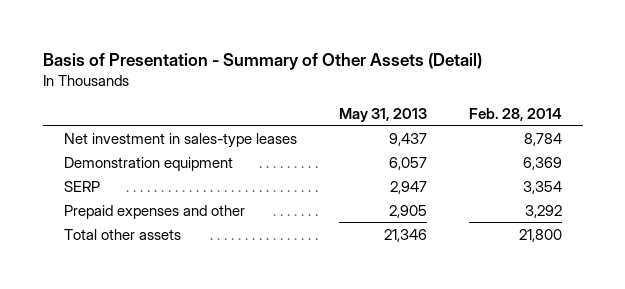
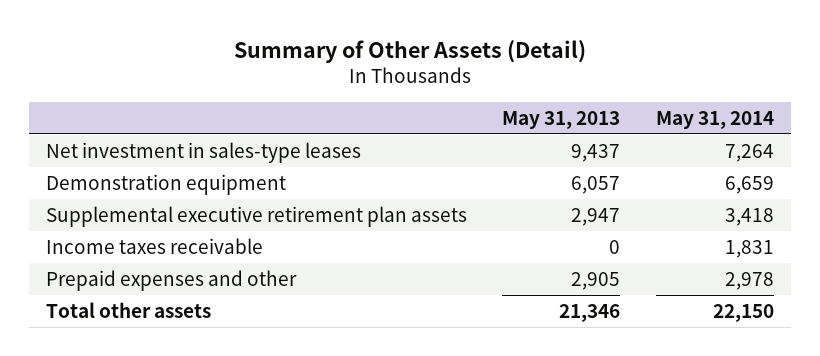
[42,52,482,70] Basis of Presentation - Summary of Other Assets (Detail) -> [233,39,586,63] Summary of Other Assets (Detail)
[468,107,562,121] Feb. 28, 2014 -> none
none -> [655,110,774,129] May 31, 2014
[63,180,100,192] SERP -> [46,205,468,227] Supplemental executive retirement plan assets
none -> [46,237,264,254] Income taxes receivable

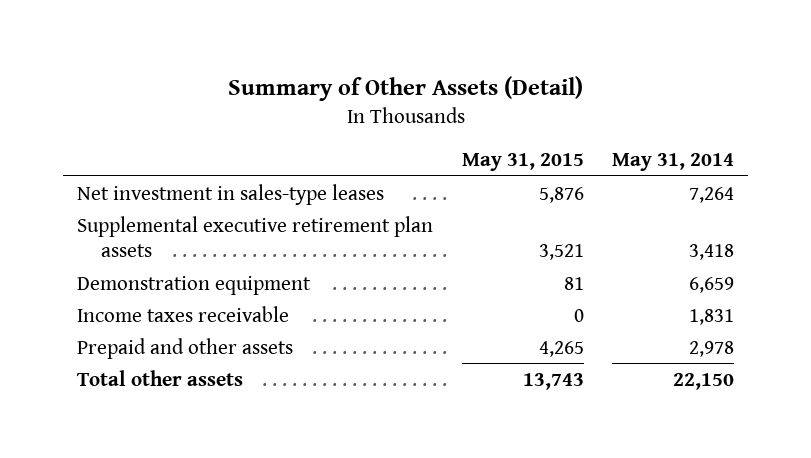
[502,110,621,129] May 31, 2013 -> none
none -> [461,152,584,171] May 31, 2015
[46,173,287,195] Demonstration equipment -> [77,275,312,295] Demonstration equipment
[46,269,298,291] Prepaid expenses and other -> [77,337,294,359] Prepaid and other assets

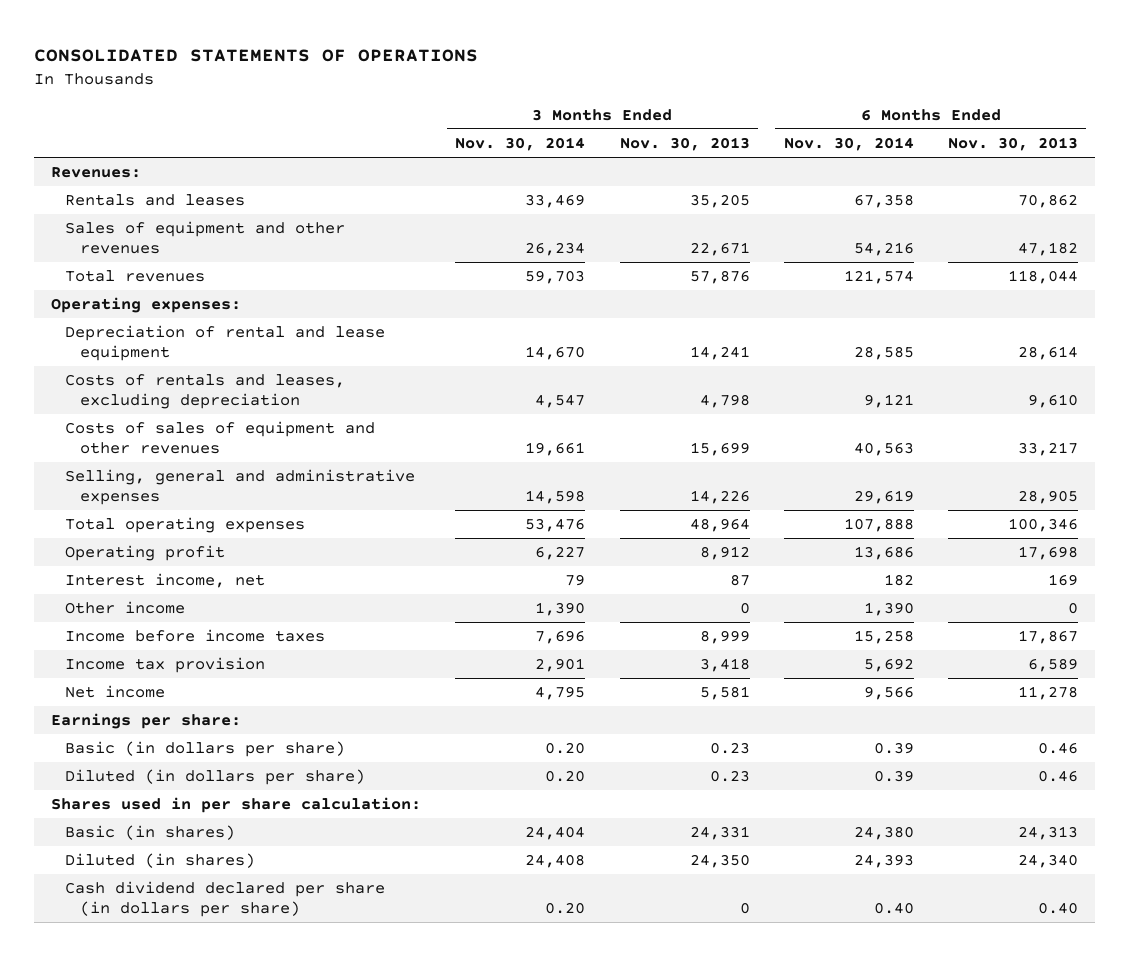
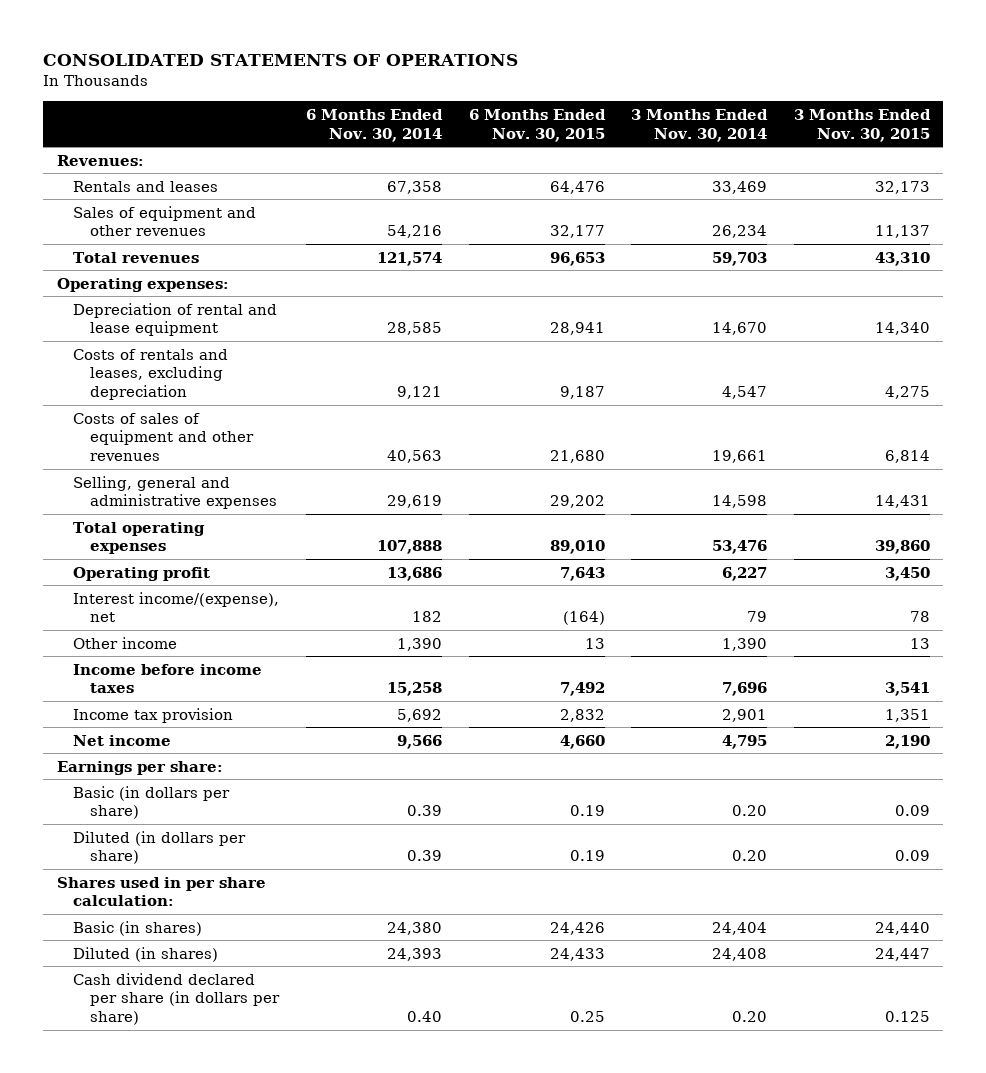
[619,136,750,151] Nov. 30, 2013 -> none
[947,136,1078,151] Nov. 30, 2013 -> none
none -> [468,108,606,142] 6 Months Ended Nov. 30, 2015
none -> [793,108,931,142] 3 Months Ended Nov. 30, 2015
[65,573,266,589] Interest income, net -> [73,591,280,623] Interest income/(expense), net

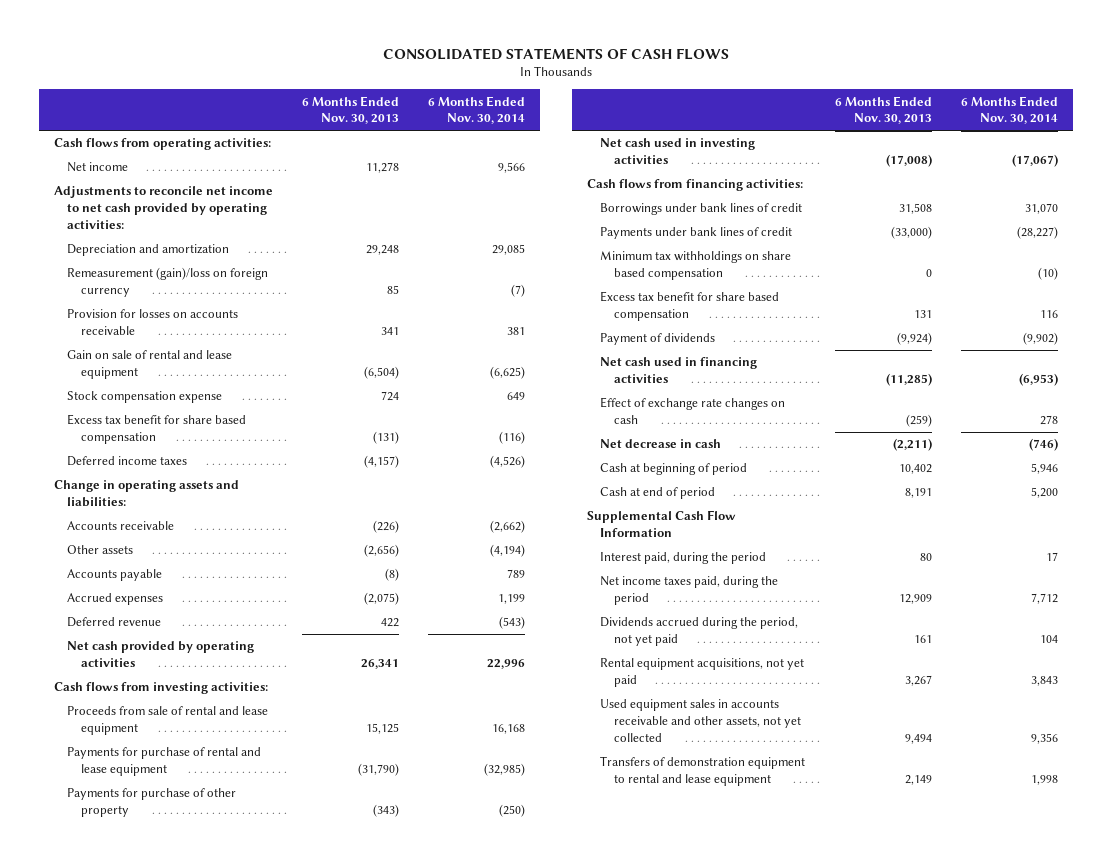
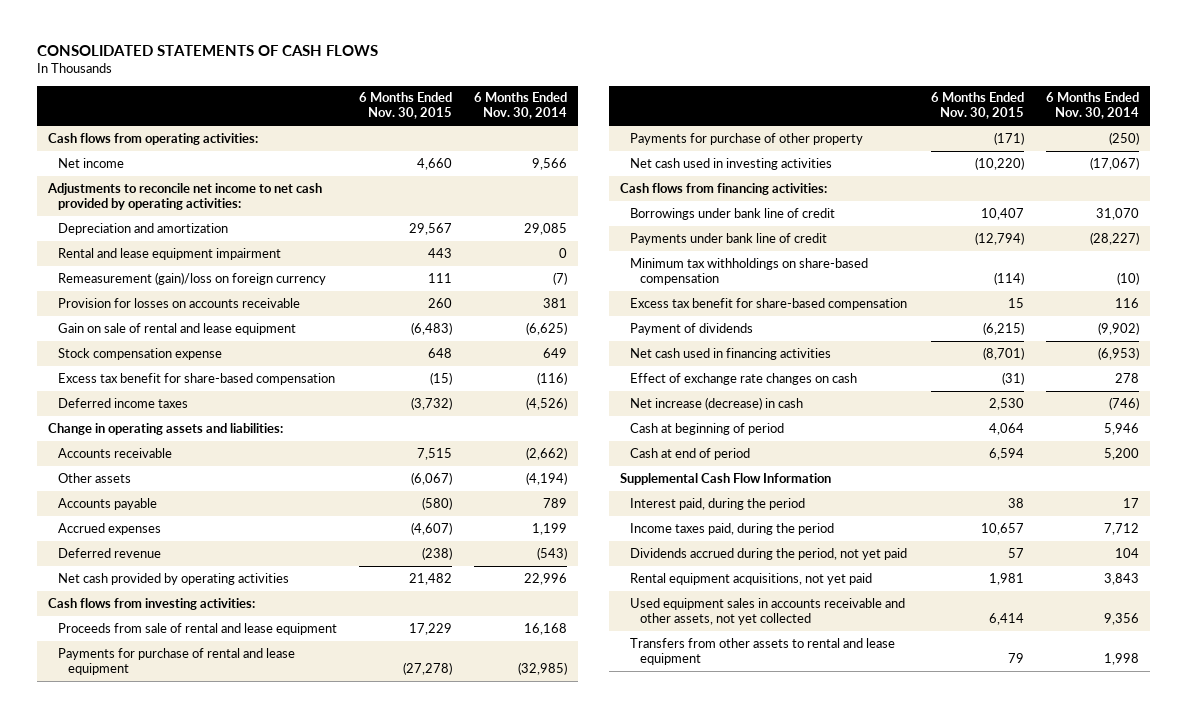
[301,95,399,125] 6 Months Ended Nov. 30, 2013 -> none
none -> [359,92,453,120] 6 Months Ended Nov. 30, 2015
none -> [58,247,282,260] Rental and lease equipment impairment
[67,414,247,445] Excess tax benefit for share based compensation -> [58,372,336,385] Excess tax benefit for share-based compensation
[600,203,803,216] Borrowings under bank lines of credit -> [630,207,836,220] Borrowings under bank line of credit
[600,227,793,240] Payments under bank lines of credit -> [630,232,828,245] Payments under bank line of credit
[600,251,792,281] Minimum tax withholdings on share based compensation -> [630,257,869,285] Minimum tax withholdings on share-based compensation
[600,291,780,322] Excess tax benefit for share based compensation -> [630,297,908,310] Excess tax benefit for share-based compensation
[600,439,722,449] Net decrease in cash -> [630,396,804,410] Net increase (decrease) in cash
[600,576,779,606] Net income taxes paid, during the period -> [630,522,835,535] Income taxes paid, during the period
[600,756,806,787] Transfers of demonstration equipment to rental and lease equipment -> [630,637,896,665] Transfers from other assets to rental and lease equipment

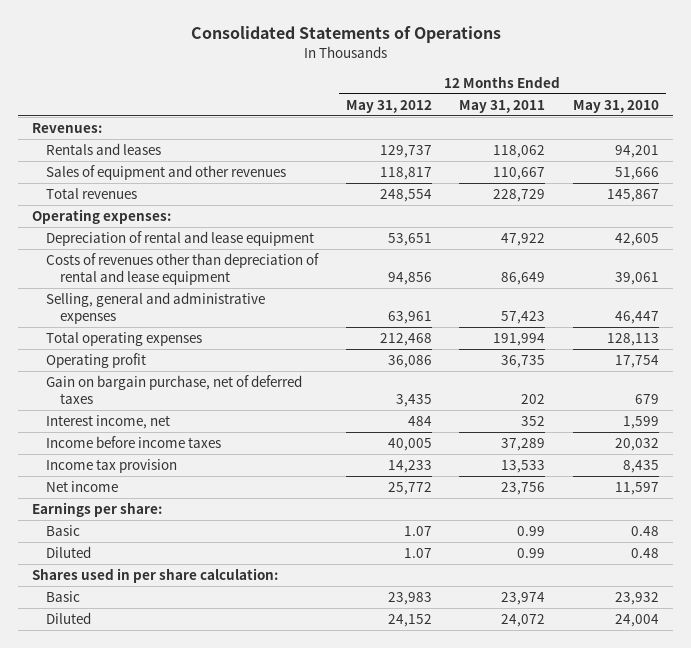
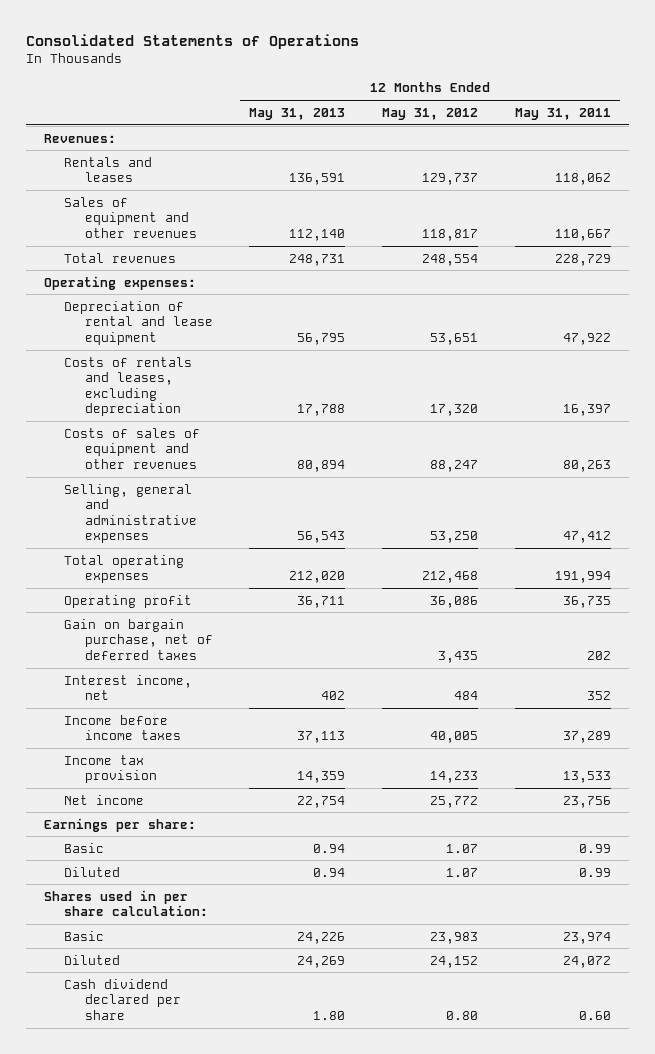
[573,99,660,113] May 31, 2010 -> none
none -> [249,107,346,120] May 31, 2013
none -> [64,356,193,417] Costs of rentals and leases, excluding depreciation
[45,253,319,285] Costs of revenues other than depreciation of rental and lease equipment -> [64,427,201,469] Costs of sales of equipment and other revenues
[387,271,432,285] 94,856 -> [430,459,479,472] 88,247
[501,271,546,285] 86,649 -> [563,459,612,472] 80,263
[387,310,432,324] 63,961 -> [430,531,479,544] 53,250
[501,310,546,324] 57,423 -> [563,531,612,544] 47,412
none -> [64,978,181,1020] Cash dividend declared per share

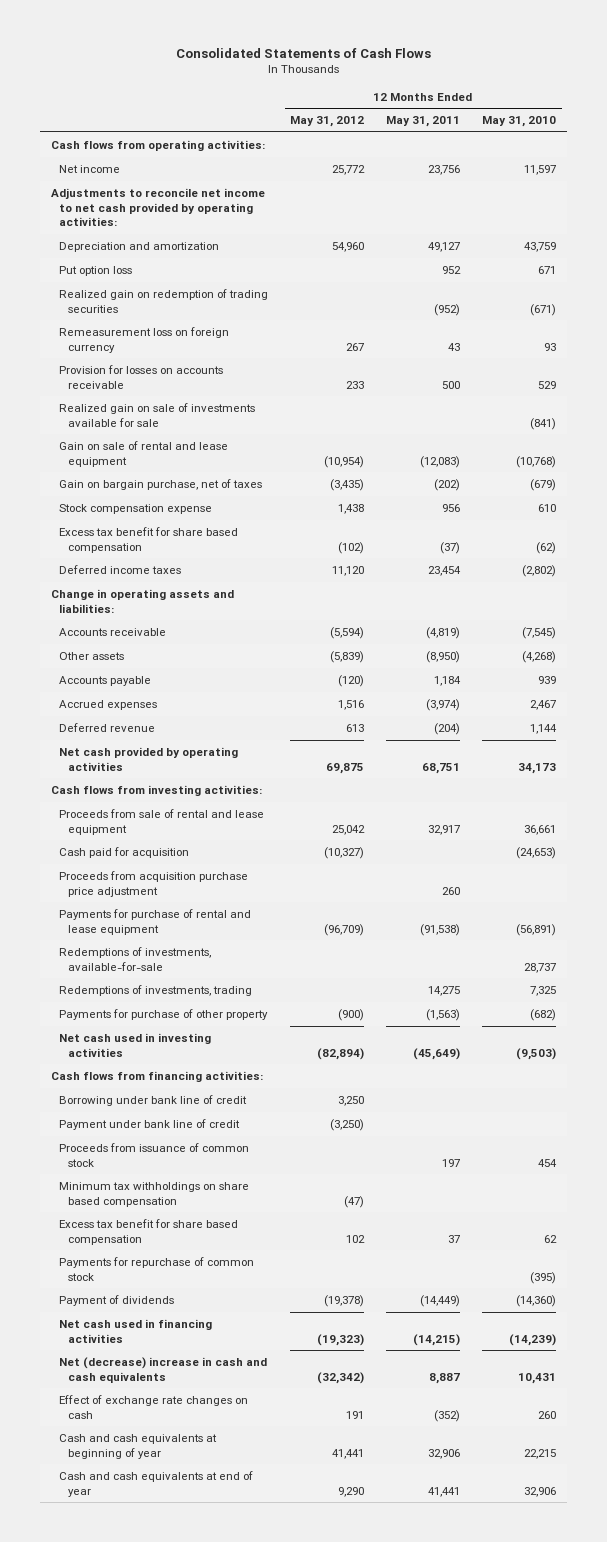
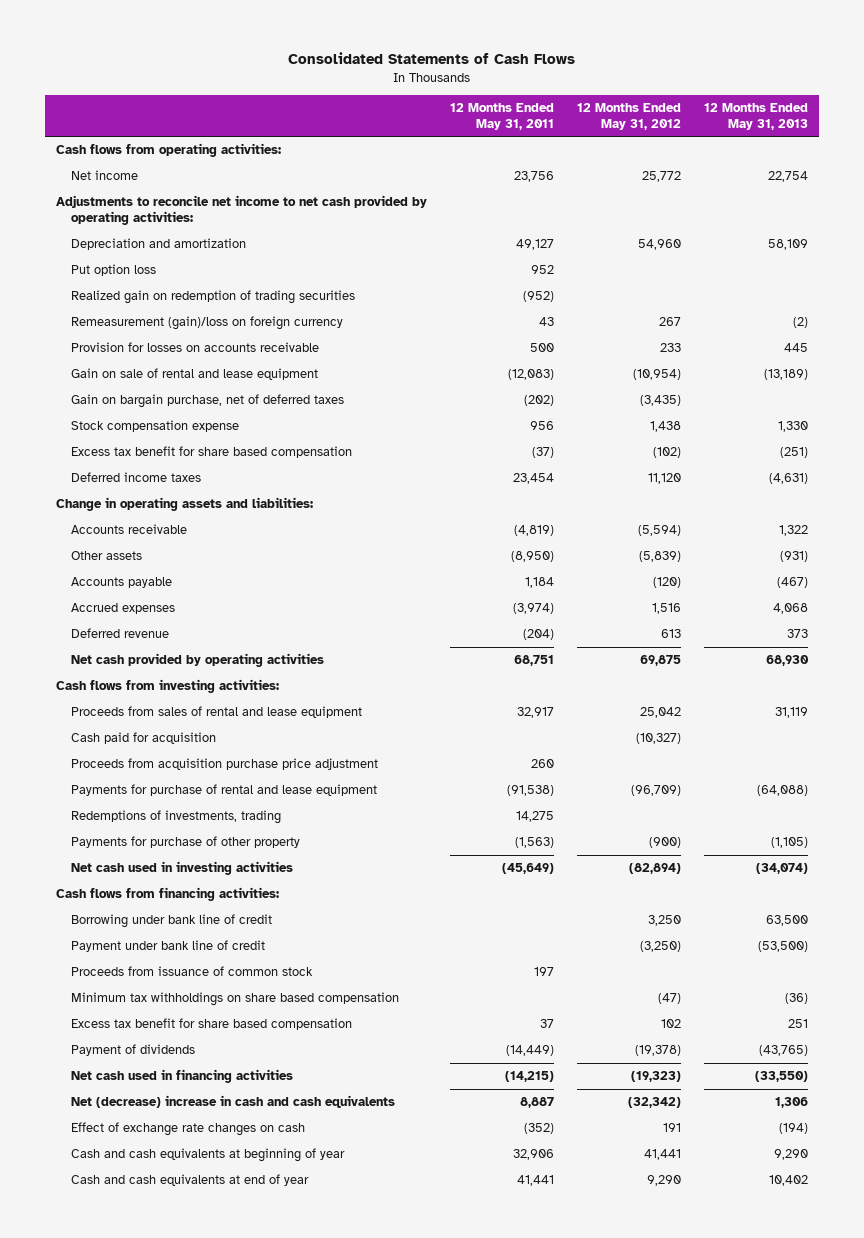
[482,116,557,128] May 31, 2010 -> none
none -> [703,102,808,130] 12 Months Ended May 31, 2013
[59,326,230,353] Remeasurement loss on foreign currency -> [70,316,343,331] Remeasurement (gain)/loss on foreign currency
[59,402,256,427] Realized gain on sale of investments available for sale -> none
[59,478,263,490] Gain on bargain purchase, net of taxes -> [70,394,344,409] Gain on bargain purchase, net of deferred taxes
[59,808,265,835] Proceeds from sale of rental and lease equipment -> [70,706,362,719] Proceeds from sales of rental and lease equipment
[59,946,212,971] Redemptions of investments, available-for-sale -> none
[59,1256,255,1281] Payments for repurchase of common stock -> none

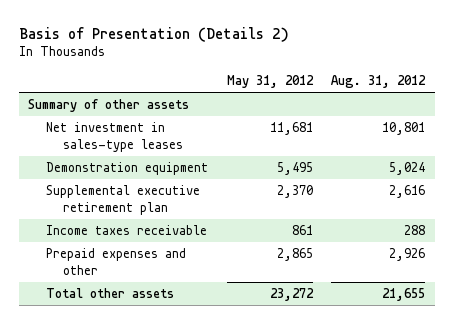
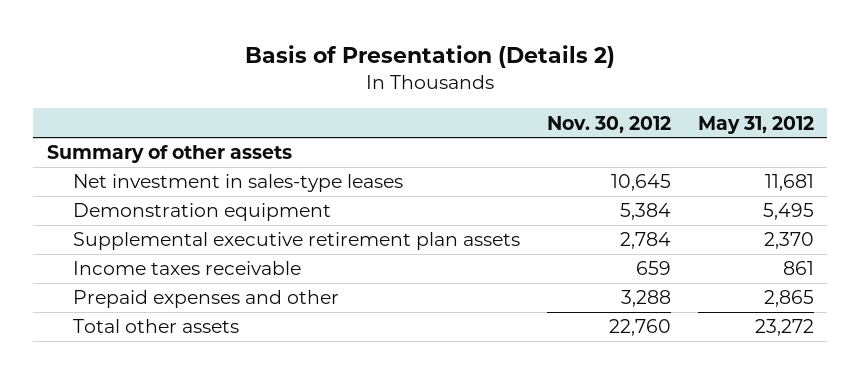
[331,75,427,89] Aug. 31, 2012 -> none
none -> [546,115,671,133] Nov. 30, 2012
[45,184,200,215] Supplemental executive retirement plan -> [73,232,521,251] Supplemental executive retirement plan assets

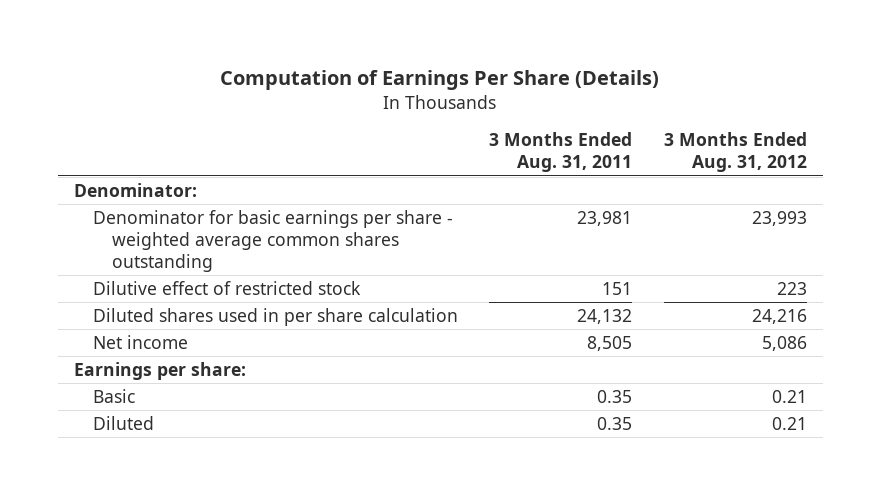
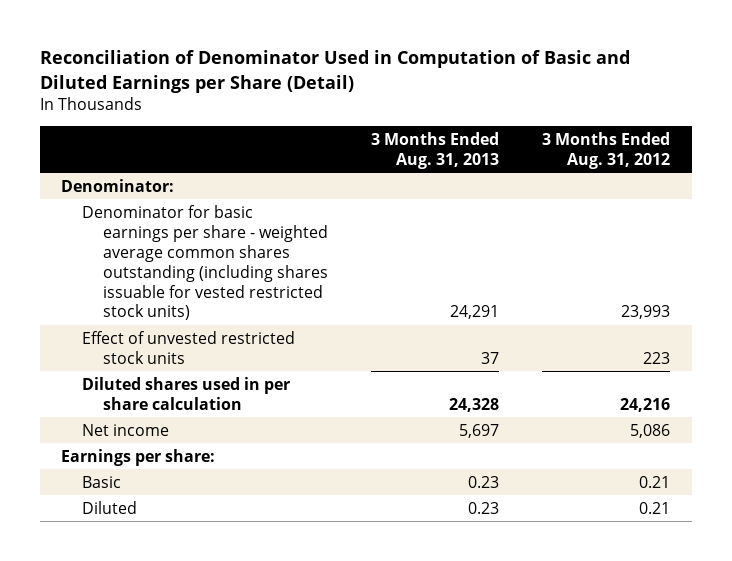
[220,70,660,91] Computation of Earnings Per Share (Details) -> [39,50,630,93] Reconciliation of Denominator Used in Computation of Basic and Diluted Earnings per Share (Detail)
[489,132,633,173] 3 Months Ended Aug. 31, 2011 -> none
none -> [371,131,500,169] 3 Months Ended Aug. 31, 2013
[92,209,453,272] Denominator for basic earnings per share - weighted average common shares outstanding -> [82,204,328,321] Denominator for basic earnings per share - weighted average common shares outstanding (including shares issuable for vested restricted stock units)
[92,280,361,295] Dilutive effect of restricted stock -> [82,330,296,364] Effect of unvested restricted stock units

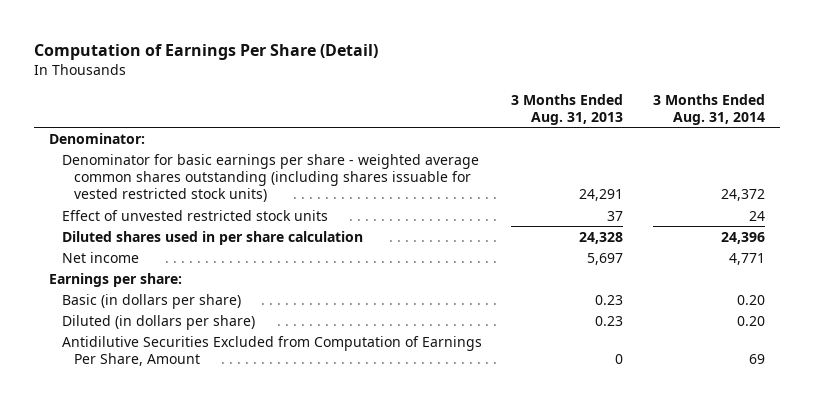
[39,50,630,93] Reconciliation of Denominator Used in Computation of Basic and Diluted Earnings per Share (Detail) -> [34,44,379,61] Computation of Earnings Per Share (Detail)
[542,131,671,169] 3 Months Ended Aug. 31, 2012 -> none
none -> [652,93,765,125] 3 Months Ended Aug. 31, 2014
[82,475,122,488] Basic -> [61,293,241,309] Basic (in dollars per share)
[82,500,138,514] Diluted -> [61,314,255,330] Diluted (in dollars per share)
none -> [61,335,482,366] Antidilutive Securities Excluded from Computation of Earnings Per Share, Amount

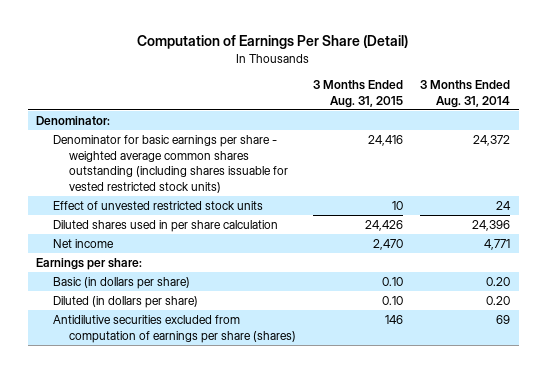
[511,93,624,125] 3 Months Ended Aug. 31, 2013 -> none
none -> [313,80,404,108] 3 Months Ended Aug. 31, 2015
[61,335,482,366] Antidilutive Securities Excluded from Computation of Earnings Per Share, Amount -> [52,315,297,343] Antidilutive securities excluded from computation of earnings per share (shares)

